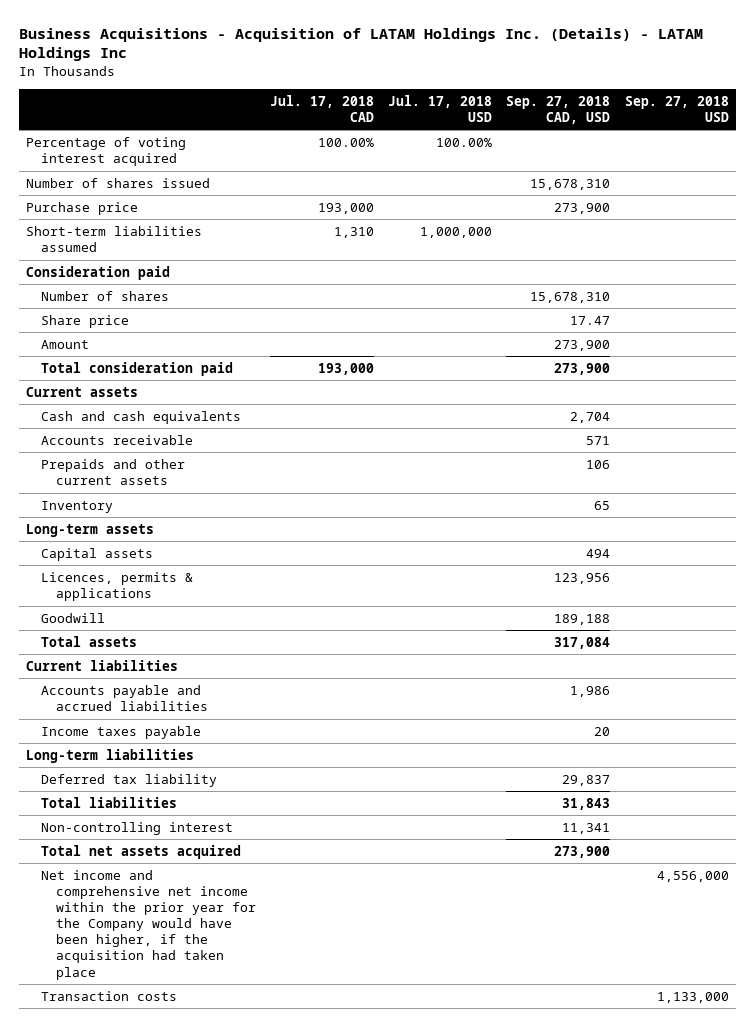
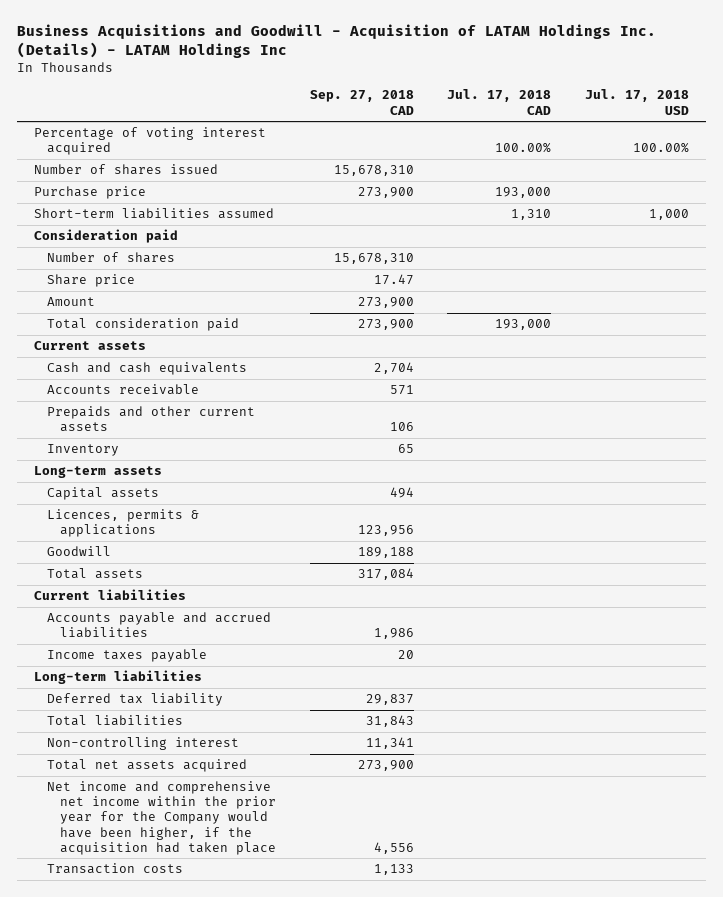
[18,27,703,62] Business Acquisitions - Acquisition of LATAM Holdings Inc. (Details) - LATAM Holdings Inc -> [17,24,657,59] Business Acquisitions and Goodwill - Acquisition of LATAM Holdings Inc. (Details) - LATAM Holdings Inc
[506,95,611,124] Sep. 27, 2018 CAD, USD -> none
[624,95,729,122] Sep. 27, 2018 USD -> none
none -> [309,90,414,115] Sep. 27, 2018 CAD
[420,226,493,238] 1,000,000 -> [649,209,690,221] 1,000

